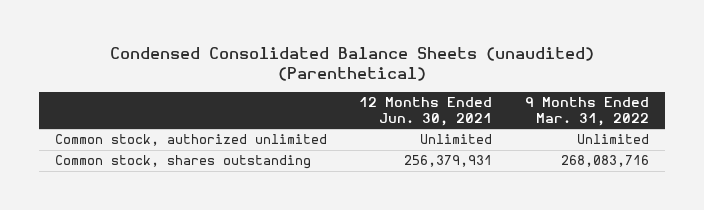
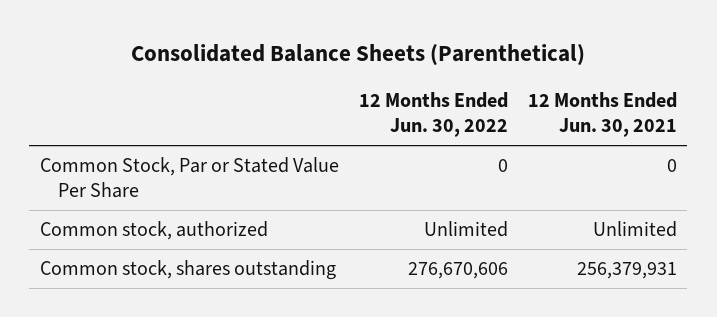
[109,46,594,81] Condensed Consolidated Balance Sheets (unaudited) (Parenthetical) -> [131,43,586,66] Consolidated Balance Sheets (Parenthetical)
[524,96,649,126] 9 Months Ended Mar. 31, 2022 -> none
none -> [358,92,508,138] 12 Months Ended Jun. 30, 2022
none -> [39,157,339,199] Common Stock, Par or Stated Value Per Share
[55,134,328,147] Common stock, authorized unlimited -> [39,221,268,241] Common stock, authorized

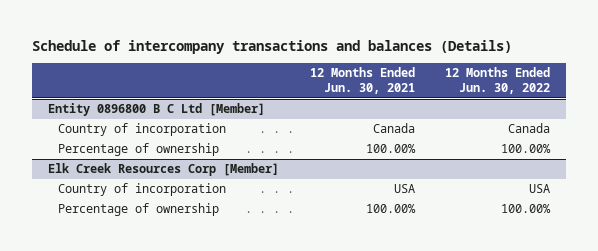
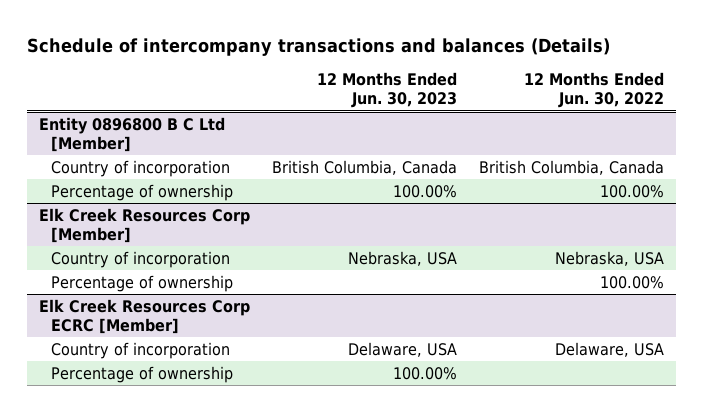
[309,66,415,95] 12 Months Ended Jun. 30, 2021 -> none
none -> [317,72,458,109] 12 Months Ended Jun. 30, 2023
[508,123,551,134] Canada -> [479,159,665,175] British Columbia, Canada
[529,184,551,194] USA -> [555,250,665,266] Nebraska, USA
none -> [38,298,250,334] Elk Creek Resources Corp ECRC [Member]
none -> [51,341,231,359] Country of incorporation
none -> [51,365,234,383] Percentage of ownership

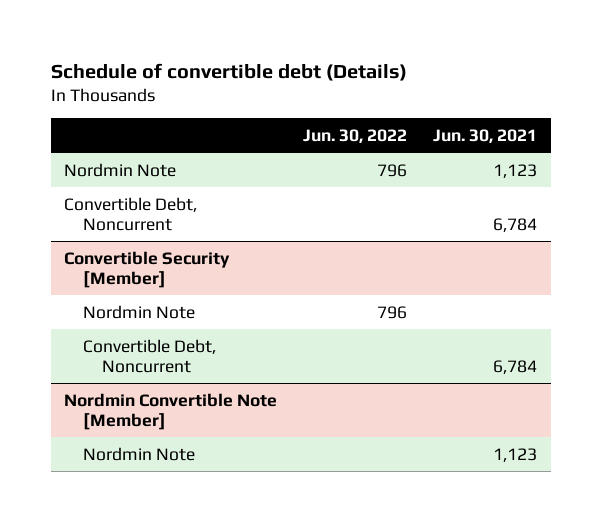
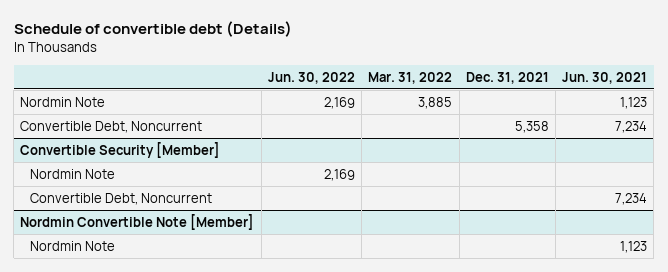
none -> [368,71,453,84] Mar. 31, 2022
none -> [465,71,549,84] Dec. 31, 2021
[377,163,408,177] 796 -> [323,96,355,109] 2,169
[493,217,538,232] 6,784 -> [615,120,648,133] 7,234
[377,305,408,319] 796 -> [323,168,355,181] 2,169
[493,359,538,374] 6,784 -> [615,192,648,205] 7,234

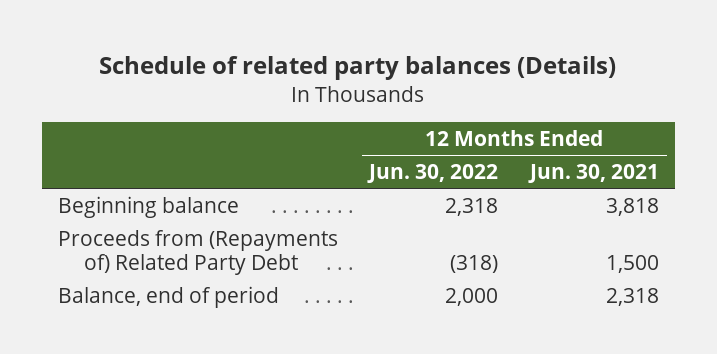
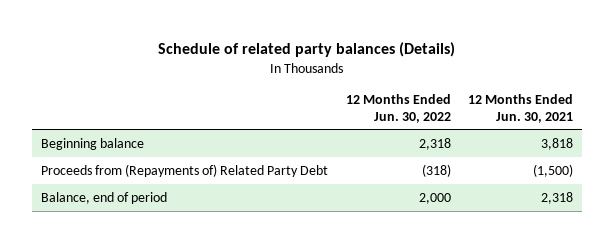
[605,255,659,274] 1,500 -> [533,163,574,177] (1,500)

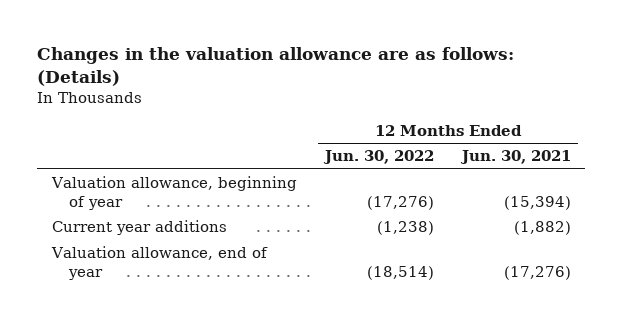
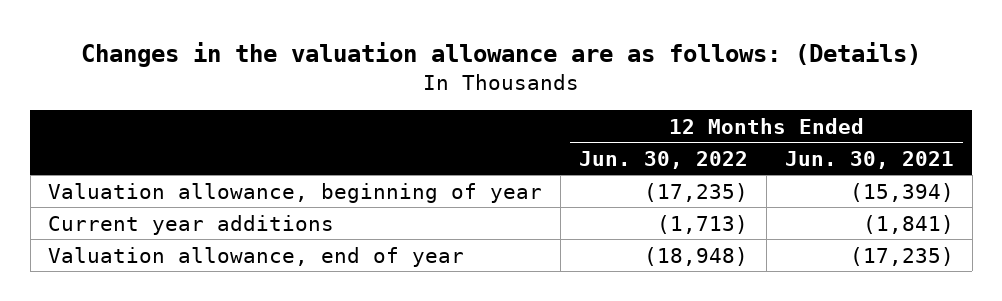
[366,195,434,210] (17,276) -> [644,182,749,202] (17,235)
[376,221,434,236] (1,238) -> [657,214,749,234] (1,713)
[514,221,572,236] (1,882) -> [863,214,955,234] (1,841)
[366,265,434,280] (18,514) -> [644,246,749,266] (18,948)
[504,265,572,280] (17,276) -> [850,246,955,266] (17,235)

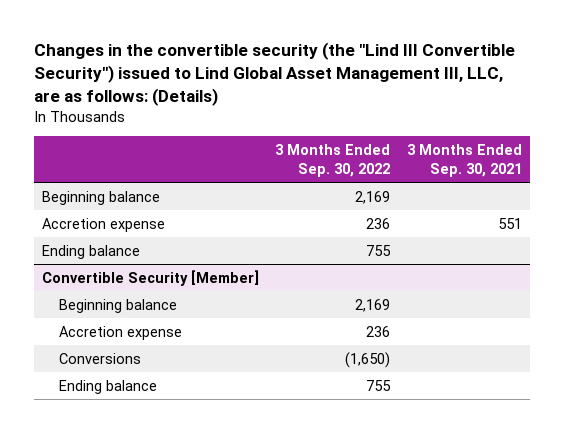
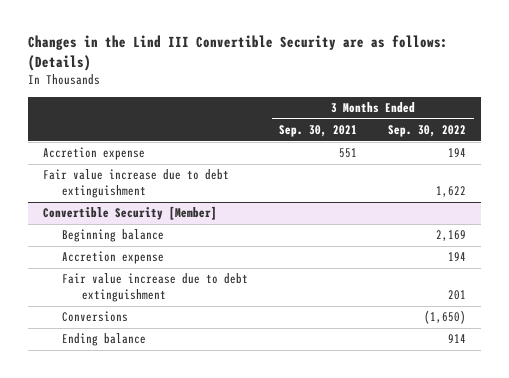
[33,42,515,106] Changes in the convertible security (the "Lind III Convertible Security") issued to Lind Global Asset Management III, LLC, are as follows: (Details) -> [27,35,448,72] Changes in the Lind III Convertible Security are as follows: (Details)
[41,190,160,205] Beginning balance -> none
[41,244,140,259] Ending balance -> none
[366,217,391,229] 236 -> [447,148,466,158] 194
none -> [43,169,230,199] Fair value increase due to debt extinguishment
[366,325,391,337] 236 -> [447,252,466,262] 194
none -> [62,273,249,303] Fair value increase due to debt extinguishment
[366,379,392,391] 755 -> [447,334,466,344] 914

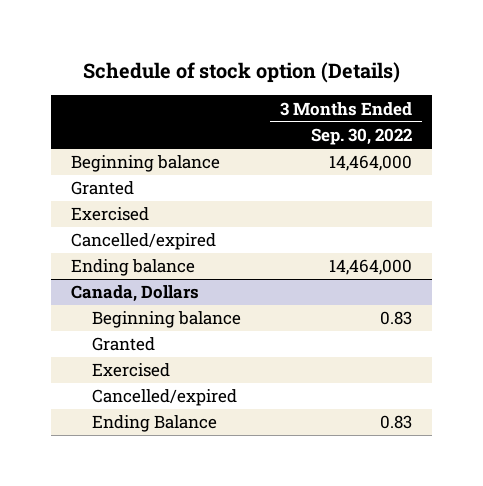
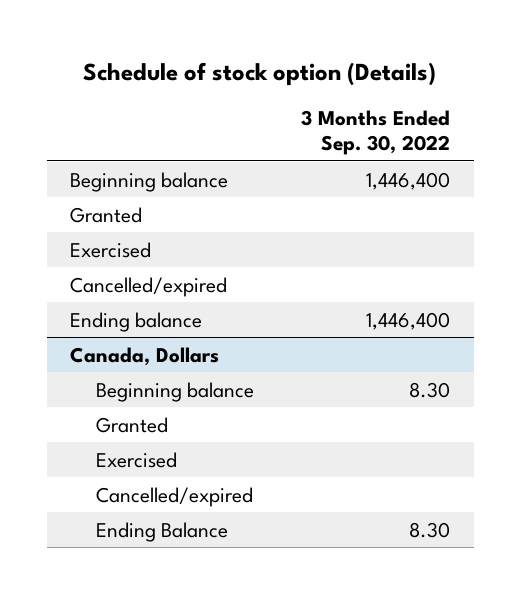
[329,155,413,172] 14,464,000 -> [366,171,451,190] 1,446,400
[329,259,413,276] 14,464,000 -> [366,311,451,330] 1,446,400
[380,311,413,326] 0.83 -> [409,381,451,398] 8.30
[380,415,413,430] 0.83 -> [409,521,451,538] 8.30

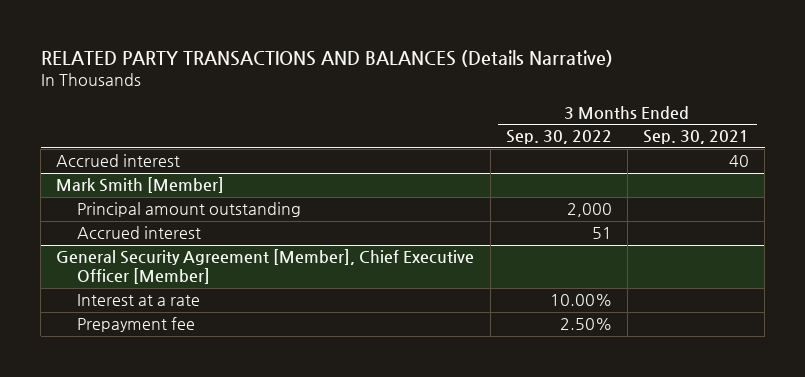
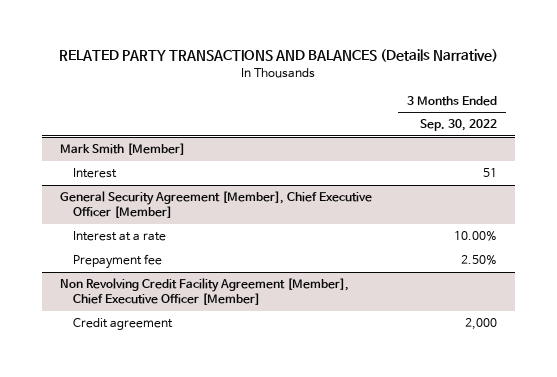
[643,130,750,145] Sep. 30, 2021 -> none
[56,154,181,168] Accrued interest -> none
[76,202,301,218] Principal amount outstanding -> none
[76,226,201,240] Accrued interest -> [72,168,117,179] Interest
none -> [59,278,349,306] Non Revolving Credit Facility Agreement [Member], Chief Executive Officer [Member]
none -> [72,318,173,331] Credit agreement

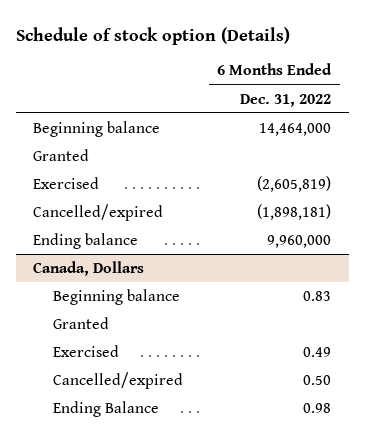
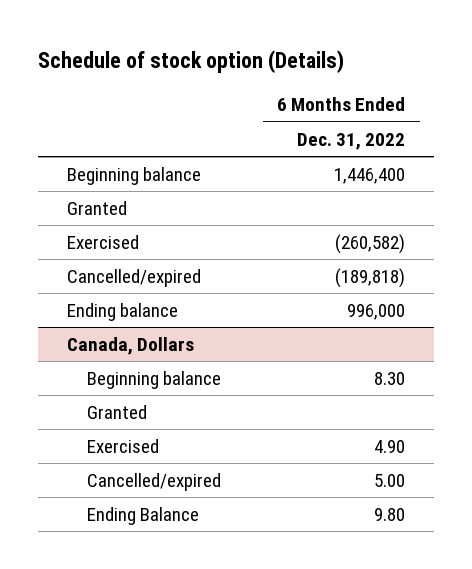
[259,123,332,137] 14,464,000 -> [334,168,406,185] 1,446,400
[257,176,332,193] (2,605,819) -> [335,234,406,255] (260,582)
[257,204,332,221] (1,898,181) -> [335,268,406,289] (189,818)
[267,235,332,249] 9,960,000 -> [347,304,406,321] 996,000
[303,291,332,302] 0.83 -> [374,372,406,386] 8.30
[303,347,332,358] 0.49 -> [374,440,406,454] 4.90
[303,375,332,386] 0.50 -> [374,474,406,488] 5.00
[303,403,332,414] 0.98 -> [374,508,406,522] 9.80

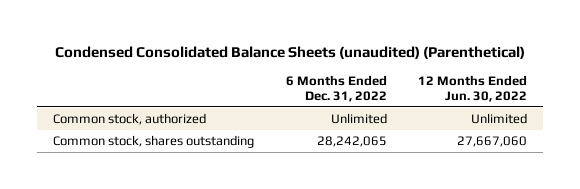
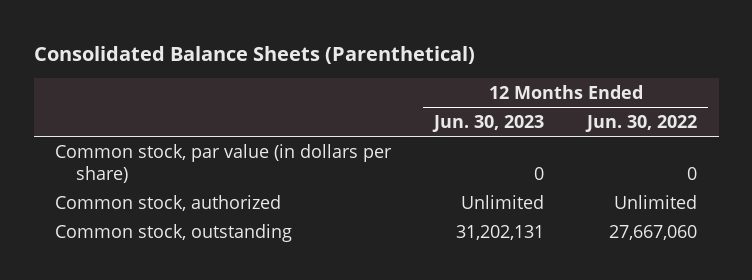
[55,46,526,60] Condensed Consolidated Balance Sheets (unaudited) (Parenthetical) -> [33,45,475,64] Consolidated Balance Sheets (Parenthetical)
[285,75,387,103] 6 Months Ended Dec. 31, 2022 -> none
none -> [432,114,545,132] Jun. 30, 2023
none -> [55,143,393,184] Common stock, par value (in dollars per share)
[52,135,254,149] Common stock, shares outstanding -> [55,223,293,242] Common stock, outstanding

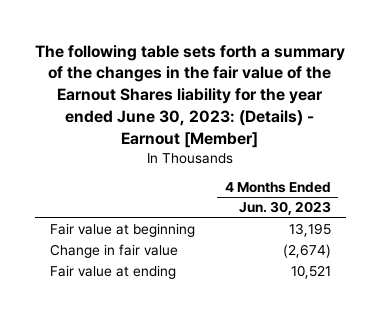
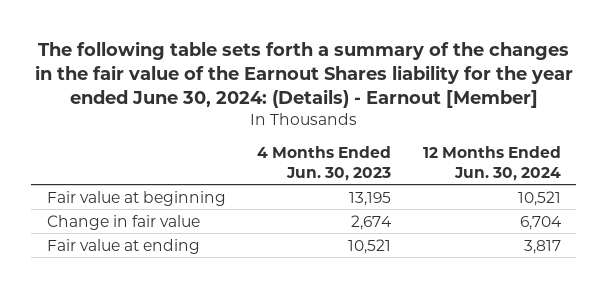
[35,44,346,148] The following table sets forth a summary of the changes in the fair value of the Earnout Shares liability for the year ended June 30, 2023: (Details) - Earnout [Member] -> [34,40,573,109] The following table sets forth a summary of the changes in the fair value of the Earnout Shares liability for the year ended June 30, 2024: (Details) - Earnout [Member]
none -> [422,146,561,181] 12 Months Ended Jun. 30, 2024
[282,244,331,259] (2,674) -> [351,214,393,230] 2,674

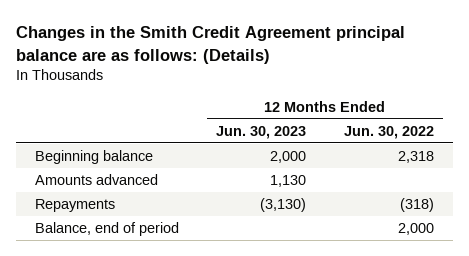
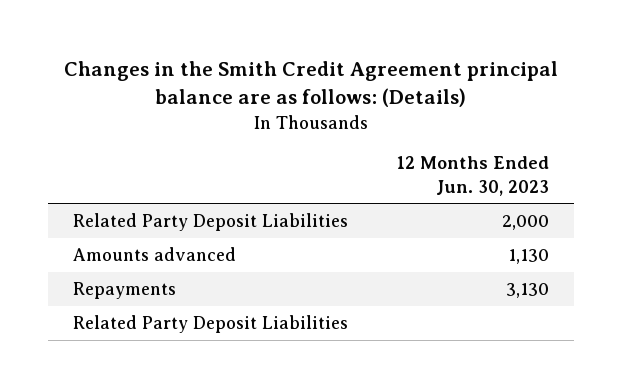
[343,125,434,139] Jun. 30, 2022 -> none
[34,149,153,164] Beginning balance -> [73,213,349,232] Related Party Deposit Liabilities
[260,197,307,212] (3,130) -> [506,283,550,299] 3,130
[34,221,179,236] Balance, end of period -> [73,315,349,334] Related Party Deposit Liabilities

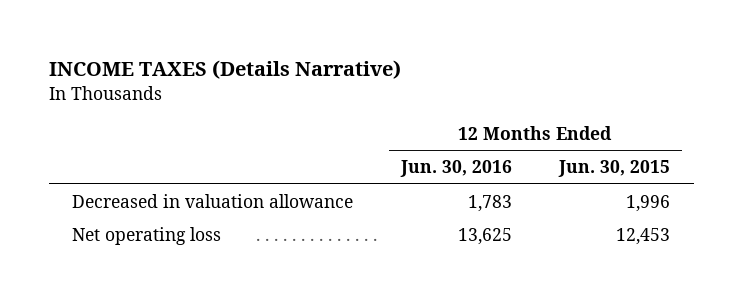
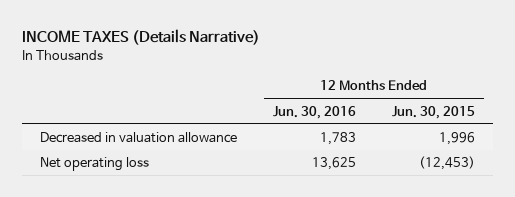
[616,228,671,246] 12,453 -> [418,156,475,171] (12,453)

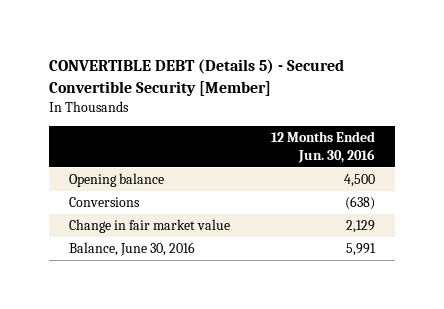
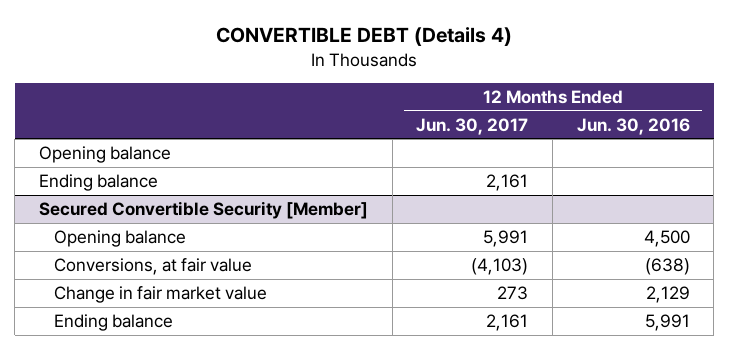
[48,58,344,96] CONVERTIBLE DEBT (Details 5) - Secured Convertible Security [Member] -> [216,27,513,47] CONVERTIBLE DEBT (Details 4)
none -> [416,117,529,135] Jun. 30, 2017
none -> [39,145,172,163] Opening balance
none -> [39,173,159,191] Ending balance
none -> [39,200,369,219] Secured Convertible Security [Member]
[69,197,141,208] Conversions -> [53,257,252,275] Conversions, at fair value
[69,242,196,257] Balance, June 30, 2016 -> [53,313,173,331] Ending balance

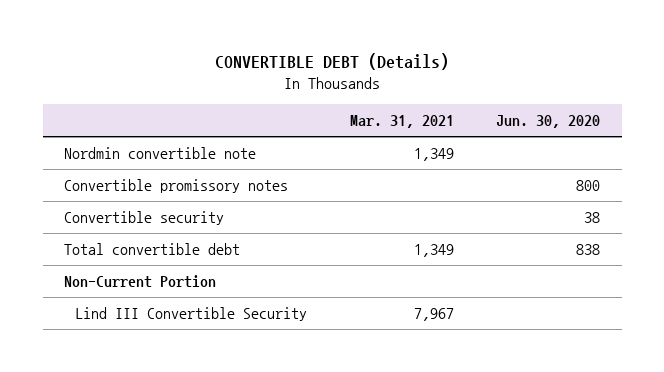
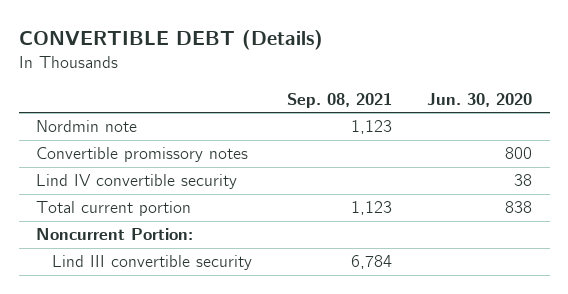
[349,115,454,129] Mar. 31, 2021 -> none
none -> [286,92,392,108] Sep. 08, 2021
[63,147,256,160] Nordmin convertible note -> [36,120,138,133] Nordmin note
[63,211,224,226] Convertible security -> [36,174,238,190] Lind IV convertible security
[63,243,240,256] Total convertible debt -> [36,201,192,217] Total current portion
[63,275,216,289] Non-Current Portion -> [36,228,194,241] Noncurrent Portion:
[75,307,308,322] Lind III Convertible Security -> [51,255,252,271] Lind III convertible security

